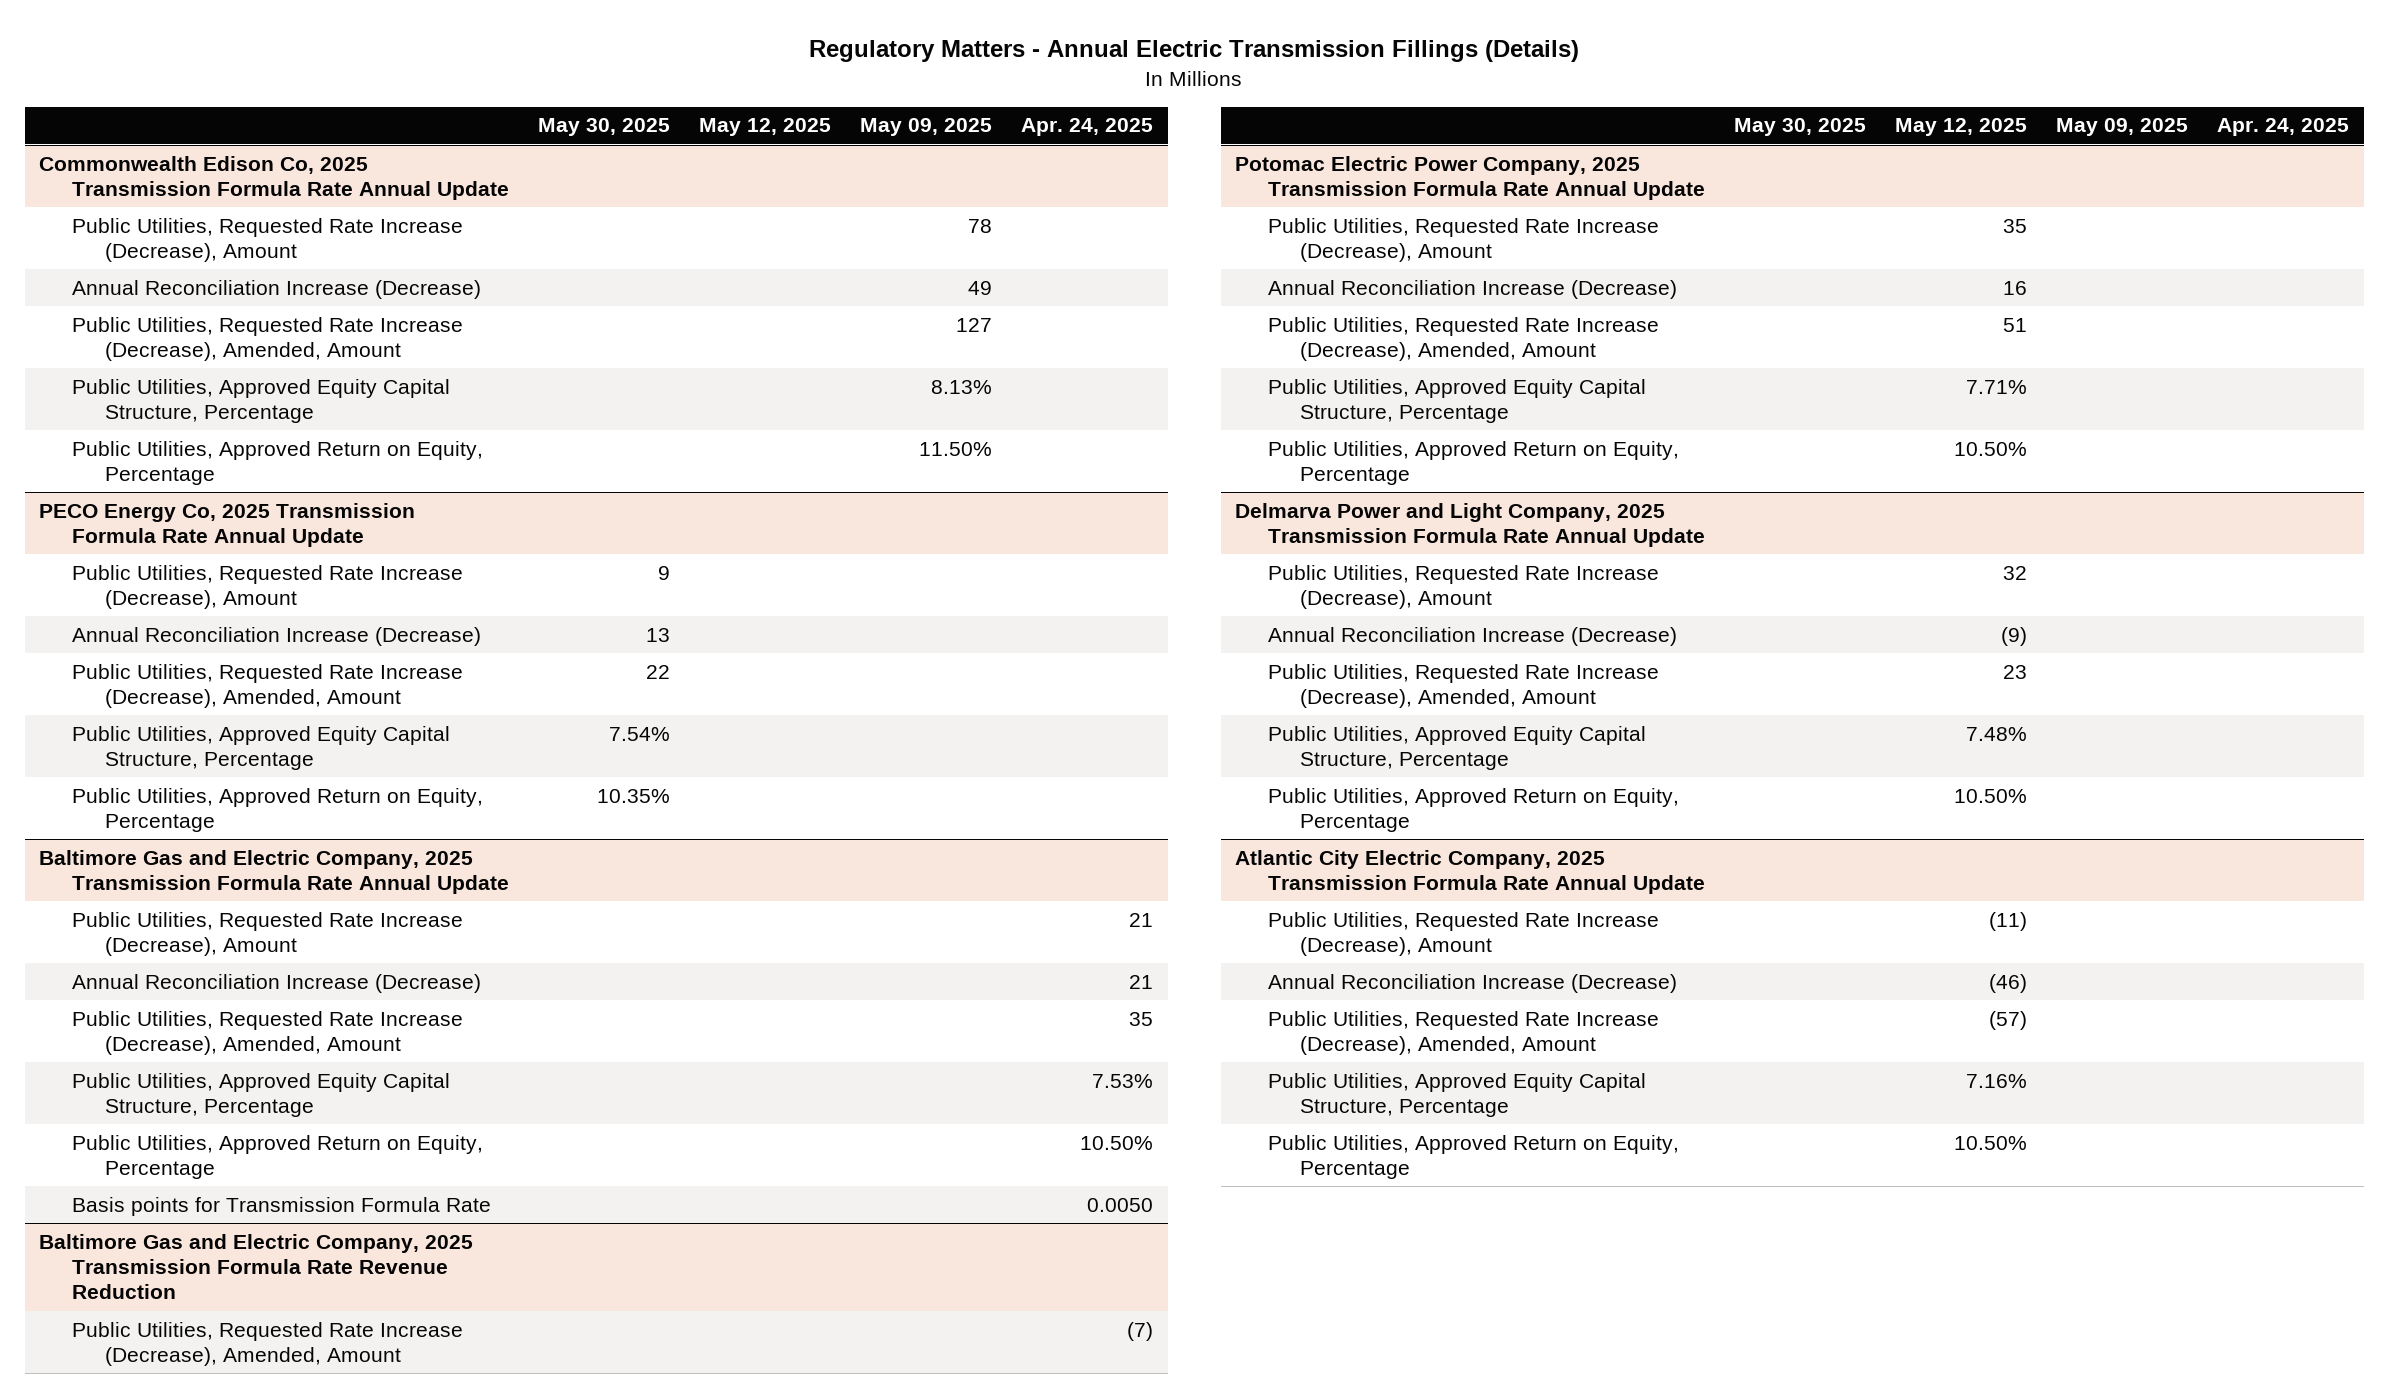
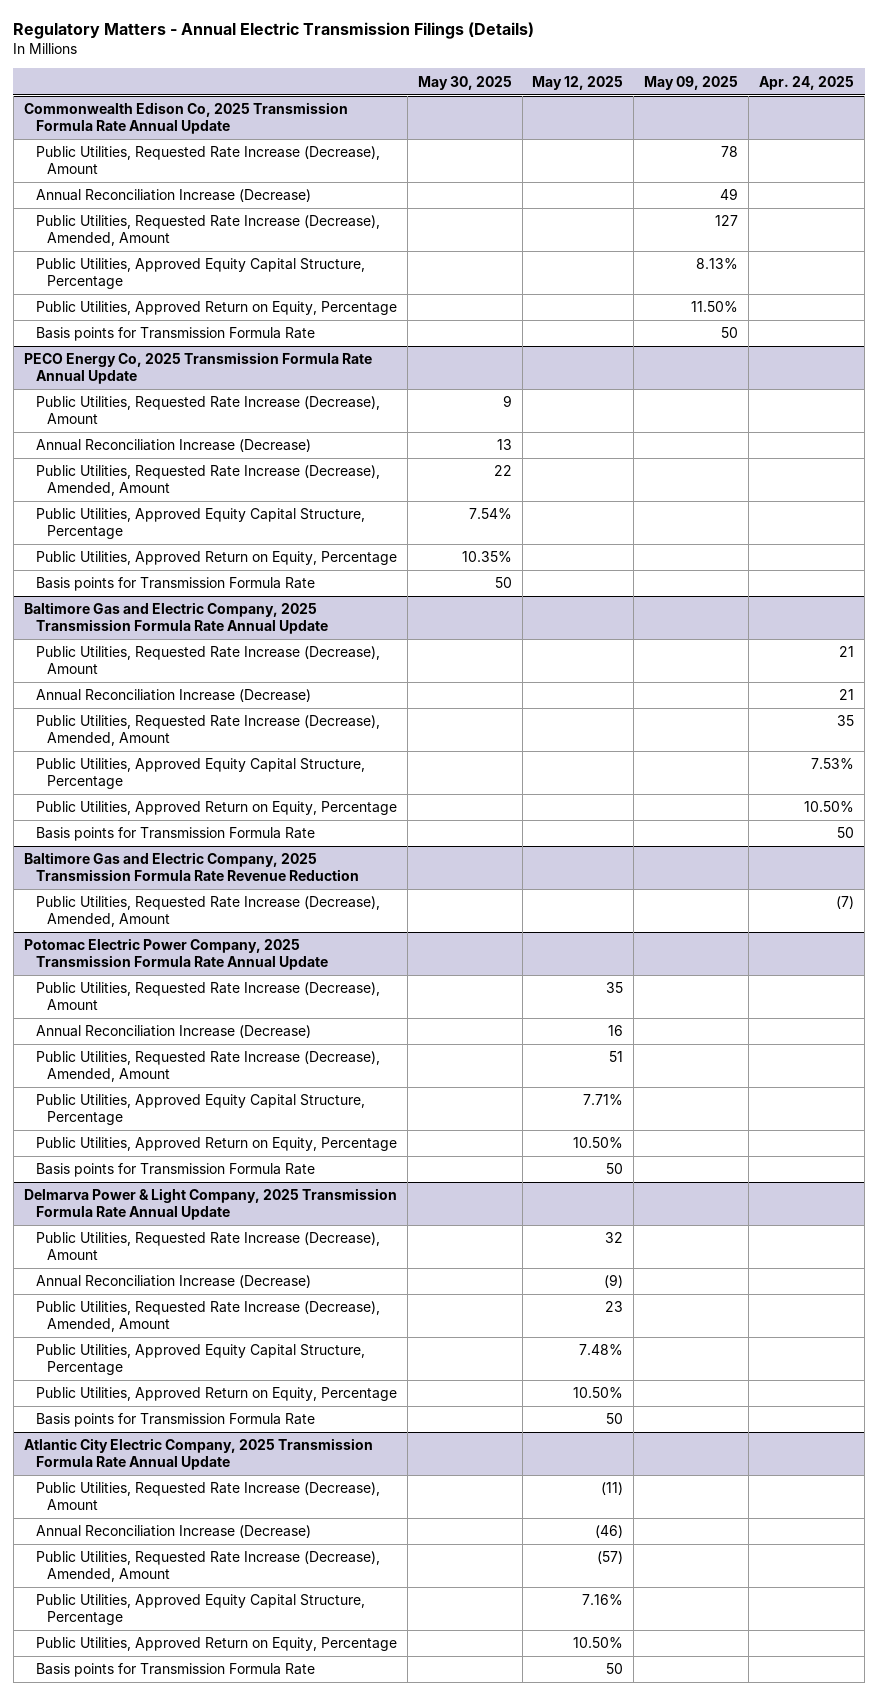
[809,40,1580,63] Regulatory Matters - Annual Electric Transmission Fillings (Details) -> [13,22,535,40] Regulatory Matters - Annual Electric Transmission Filings (Details)
none -> [35,327,315,342] Basis points for Transmission Formula Rate
none -> [35,577,315,592] Basis points for Transmission Formula Rate
[1087,1197,1154,1212] 0.0050 -> [837,827,855,839] 50
none -> [35,1163,315,1178] Basis points for Transmission Formula Rate
[1235,502,1705,548] Delmarva Power and Light Company, 2025 Transmission Formula Rate Annual Update -> [23,1188,397,1221] Delmarva Power & Light Company, 2025 Transmission Formula Rate Annual Update
none -> [35,1413,315,1428] Basis points for Transmission Formula Rate
none -> [35,1663,315,1678] Basis points for Transmission Formula Rate

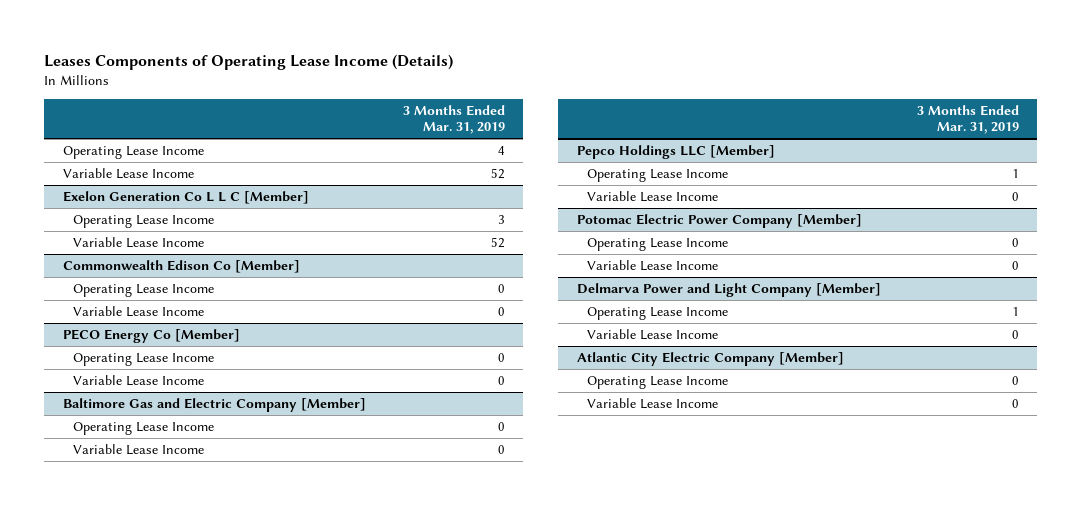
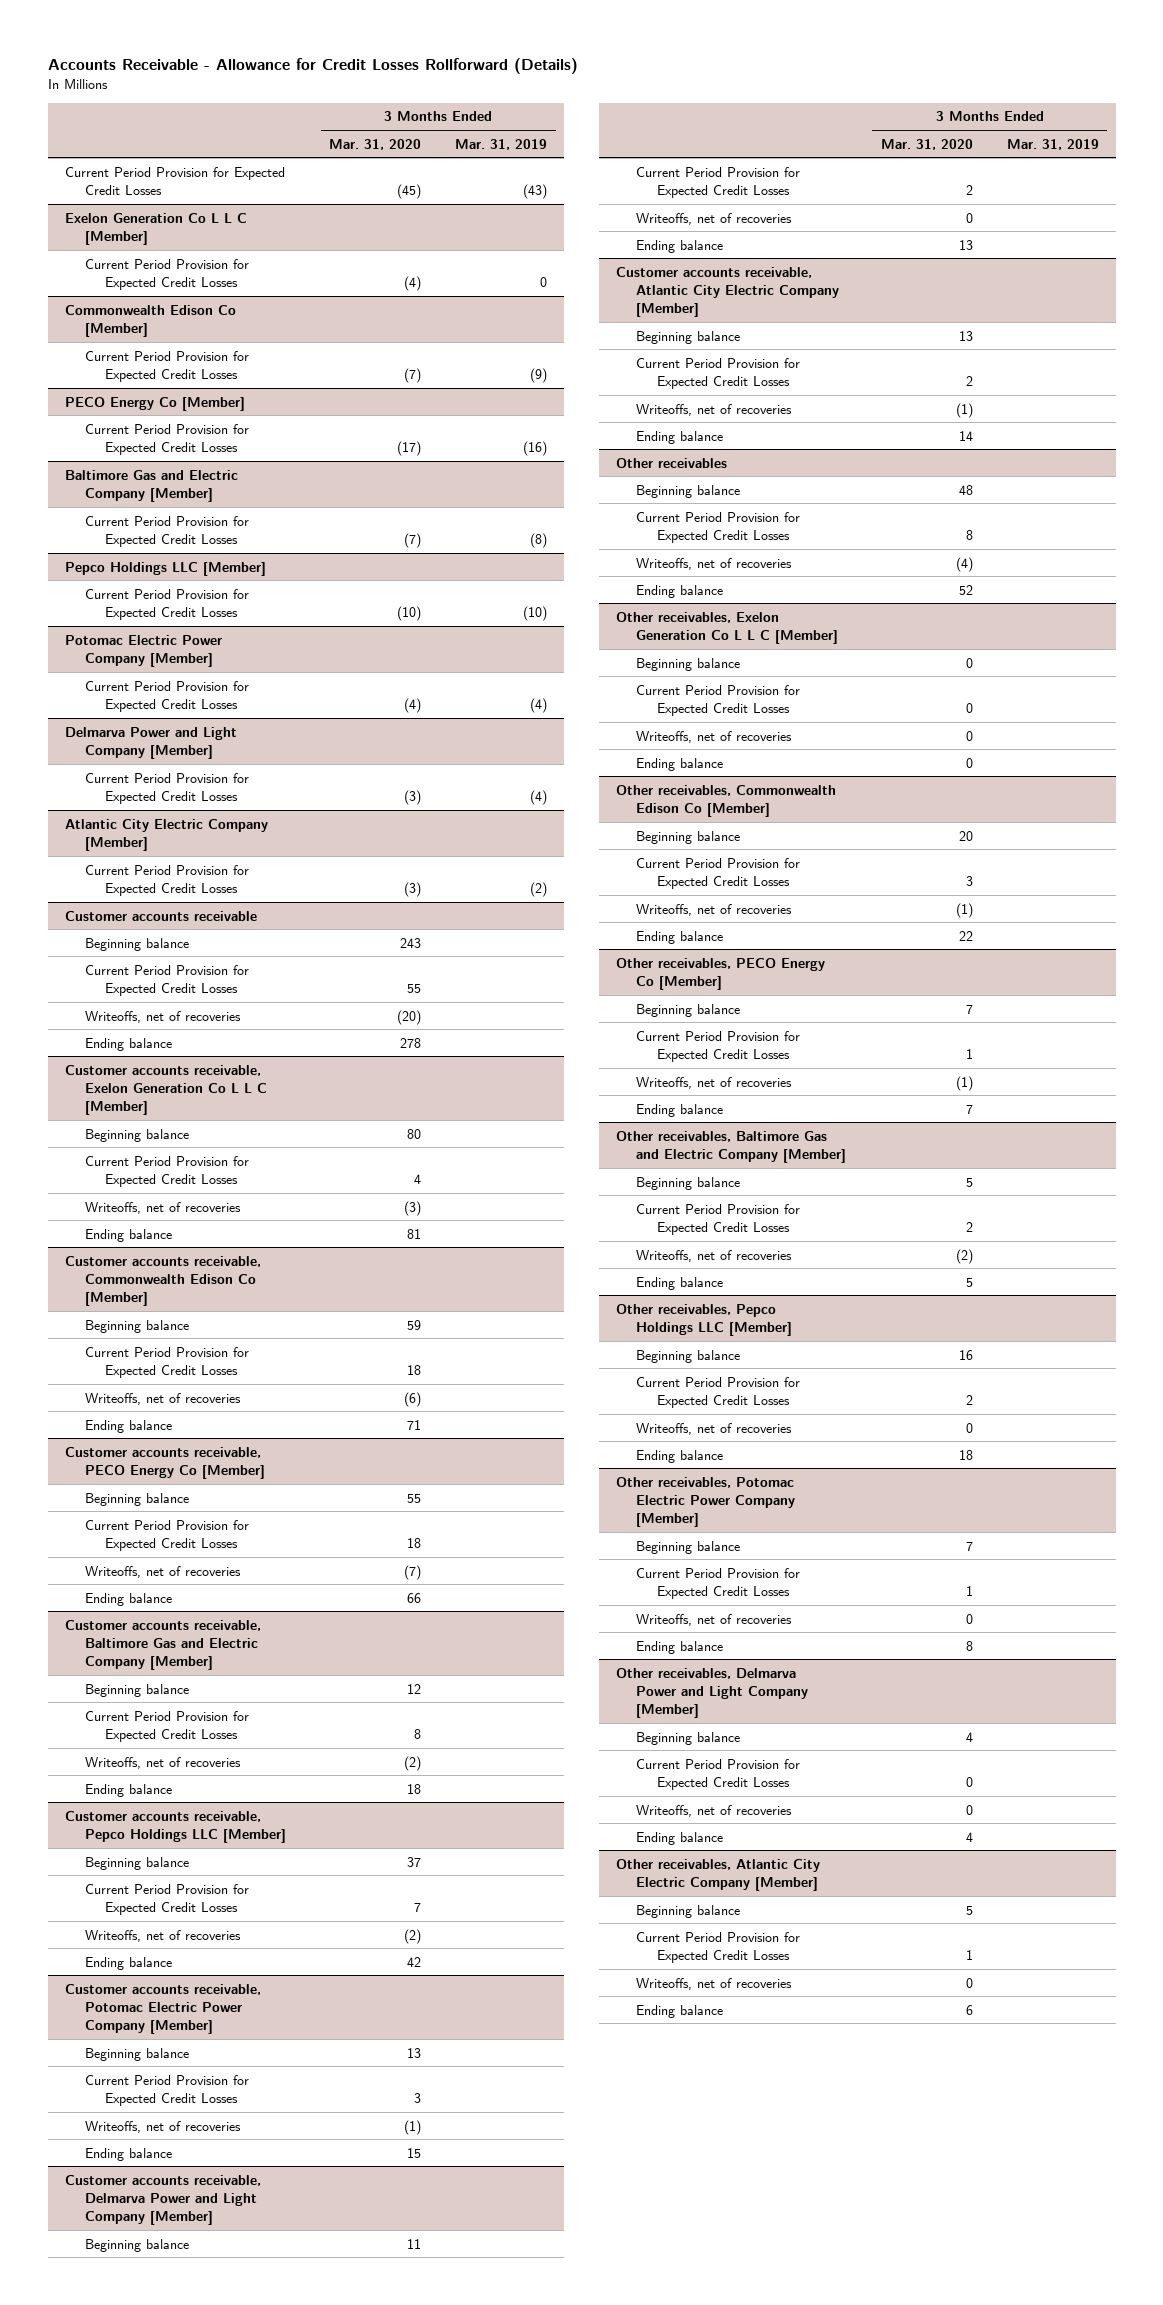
[44,54,454,71] Leases Components of Operating Lease Income (Details) -> [47,57,578,74] Accounts Receivable - Allowance for Credit Losses Rollforward (Details)
none -> [329,138,422,150] Mar. 31, 2020
[62,145,204,159] Operating Lease Income -> none
[62,167,194,179] Variable Lease Income -> none
none -> [64,166,285,195] Current Period Provision for Expected Credit Losses
[72,214,214,228] Operating Lease Income -> none
[72,236,204,248] Variable Lease Income -> none
none -> [85,258,250,290] Current Period Provision for Expected Credit Losses
[72,283,214,297] Operating Lease Income -> none
[72,305,204,317] Variable Lease Income -> none
none -> [85,350,250,382] Current Period Provision for Expected Credit Losses
[72,352,214,366] Operating Lease Income -> none
[72,374,204,386] Variable Lease Income -> none
none -> [85,423,250,455] Current Period Provision for Expected Credit Losses
[72,421,214,435] Operating Lease Income -> none
[72,443,204,455] Variable Lease Income -> none
none -> [85,515,250,547] Current Period Provision for Expected Credit Losses
[586,168,728,182] Operating Lease Income -> none
[586,190,718,202] Variable Lease Income -> none
none -> [85,588,250,620] Current Period Provision for Expected Credit Losses
[586,237,728,251] Operating Lease Income -> none
[586,259,718,271] Variable Lease Income -> none
none -> [85,680,250,712] Current Period Provision for Expected Credit Losses
[586,306,728,320] Operating Lease Income -> none
[586,328,718,340] Variable Lease Income -> none
none -> [85,772,250,804] Current Period Provision for Expected Credit Losses
[586,375,728,389] Operating Lease Income -> none
[586,397,718,409] Variable Lease Income -> none
none -> [85,864,250,896] Current Period Provision for Expected Credit Losses
none -> [64,910,257,921] Customer accounts receivable
none -> [85,937,190,951] Beginning balance
none -> [85,964,250,996] Current Period Provision for Expected Credit Losses
none -> [85,1010,242,1023] Writeoffs, net of recoveries
none -> [85,1037,173,1051] Ending balance
none -> [64,1064,268,1115] Customer accounts receivable, Exelon Generation Co L L C [Member]
none -> [85,1128,190,1142] Beginning balance
none -> [85,1155,250,1187] Current Period Provision for Expected Credit Losses
none -> [85,1201,242,1214] Writeoffs, net of recoveries
none -> [85,1228,173,1242] Ending balance
none -> [64,1255,261,1306] Customer accounts receivable, Commonwealth Edison Co [Member]
none -> [85,1319,190,1333] Beginning balance
none -> [85,1346,250,1378] Current Period Provision for Expected Credit Losses
none -> [85,1392,242,1405] Writeoffs, net of recoveries
none -> [85,1419,173,1433] Ending balance
none -> [64,1446,266,1479] Customer accounts receivable, PECO Energy Co [Member]
none -> [85,1492,190,1506] Beginning balance
none -> [85,1519,250,1551] Current Period Provision for Expected Credit Losses
none -> [85,1565,242,1578] Writeoffs, net of recoveries
none -> [85,1592,173,1606] Ending balance
none -> [64,1619,261,1670] Customer accounts receivable, Baltimore Gas and Electric Company [Member]
none -> [85,1683,190,1697] Beginning balance
none -> [85,1710,250,1742] Current Period Provision for Expected Credit Losses
none -> [85,1756,242,1769] Writeoffs, net of recoveries
none -> [85,1783,173,1797] Ending balance
none -> [64,1810,287,1843] Customer accounts receivable, Pepco Holdings LLC [Member]
none -> [85,1856,190,1870] Beginning balance
none -> [85,1883,250,1915] Current Period Provision for Expected Credit Losses
none -> [85,1929,242,1942] Writeoffs, net of recoveries
none -> [85,1956,173,1970] Ending balance
none -> [64,1983,261,2034] Customer accounts receivable, Potomac Electric Power Company [Member]
none -> [85,2047,190,2061] Beginning balance
none -> [85,2074,250,2106] Current Period Provision for Expected Credit Losses
none -> [85,2120,242,2133] Writeoffs, net of recoveries
none -> [85,2147,173,2161] Ending balance
none -> [64,2174,261,2225] Customer accounts receivable, Delmarva Power and Light Company [Member]
none -> [85,2238,190,2252] Beginning balance
none -> [636,166,801,198] Current Period Provision for Expected Credit Losses
none -> [636,212,793,225] Writeoffs, net of recoveries
none -> [636,239,724,253] Ending balance
none -> [616,266,840,317] Customer accounts receivable, Atlantic City Electric Company [Member]
none -> [636,330,741,344] Beginning balance
none -> [636,357,801,389] Current Period Provision for Expected Credit Losses
none -> [636,403,793,416] Writeoffs, net of recoveries
none -> [636,430,724,444] Ending balance
none -> [616,457,728,468] Other receivables
none -> [636,484,741,498] Beginning balance
none -> [636,511,801,543] Current Period Provision for Expected Credit Losses
none -> [636,557,793,570] Writeoffs, net of recoveries
none -> [636,584,724,598] Ending balance
none -> [616,611,839,644] Other receivables, Exelon Generation Co L L C [Member]
none -> [636,657,741,671] Beginning balance
none -> [636,684,801,716] Current Period Provision for Expected Credit Losses
none -> [636,730,793,743] Writeoffs, net of recoveries
none -> [636,757,724,771] Ending balance
none -> [616,784,837,817] Other receivables, Commonwealth Edison Co [Member]
none -> [636,830,741,844] Beginning balance
none -> [636,857,801,889] Current Period Provision for Expected Credit Losses
none -> [636,903,793,916] Writeoffs, net of recoveries
none -> [636,930,724,944] Ending balance
none -> [616,957,826,990] Other receivables, PECO Energy Co [Member]
none -> [636,1003,741,1017] Beginning balance
none -> [636,1030,801,1062] Current Period Provision for Expected Credit Losses
none -> [636,1076,793,1089] Writeoffs, net of recoveries
none -> [636,1103,724,1117] Ending balance
none -> [616,1130,847,1163] Other receivables, Baltimore Gas and Electric Company [Member]
none -> [636,1176,741,1190] Beginning balance
none -> [636,1203,801,1235] Current Period Provision for Expected Credit Losses
none -> [636,1249,793,1262] Writeoffs, net of recoveries
none -> [636,1276,724,1290] Ending balance
none -> [616,1303,793,1336] Other receivables, Pepco Holdings LLC [Member]
none -> [636,1349,741,1363] Beginning balance
none -> [636,1376,801,1408] Current Period Provision for Expected Credit Losses
none -> [636,1422,793,1435] Writeoffs, net of recoveries
none -> [636,1449,724,1463] Ending balance
none -> [616,1476,796,1527] Other receivables, Potomac Electric Power Company [Member]
none -> [636,1540,741,1554] Beginning balance
none -> [636,1567,801,1599] Current Period Provision for Expected Credit Losses
none -> [636,1613,793,1626] Writeoffs, net of recoveries
none -> [636,1640,724,1654] Ending balance
none -> [616,1667,809,1718] Other receivables, Delmarva Power and Light Company [Member]
none -> [636,1731,741,1745] Beginning balance
none -> [636,1758,801,1790] Current Period Provision for Expected Credit Losses
none -> [636,1804,793,1817] Writeoffs, net of recoveries
none -> [636,1831,724,1845] Ending balance
none -> [616,1858,821,1891] Other receivables, Atlantic City Electric Company [Member]
none -> [636,1904,741,1918] Beginning balance
none -> [636,1931,801,1963] Current Period Provision for Expected Credit Losses
none -> [636,1977,793,1990] Writeoffs, net of recoveries
none -> [636,2004,724,2018] Ending balance

